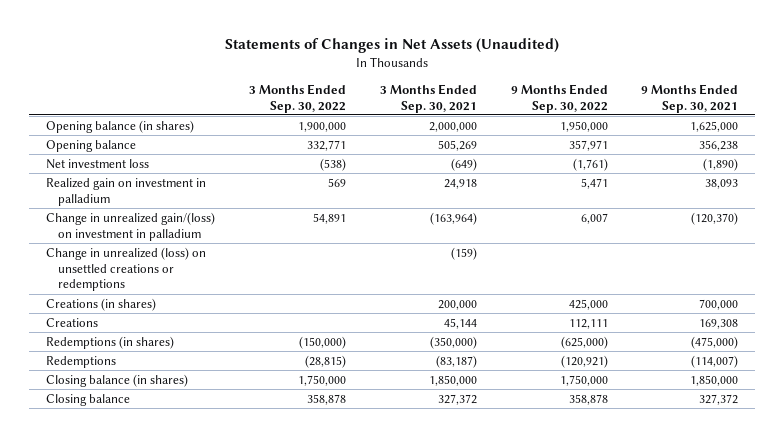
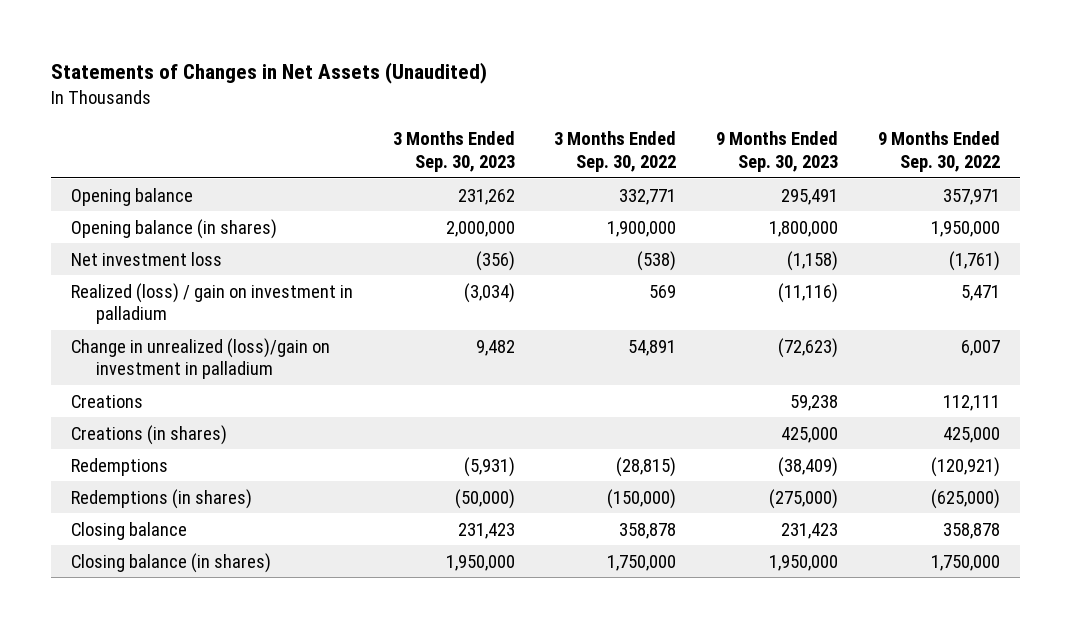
[379,83,477,113] 3 Months Ended Sep. 30, 2021 -> none
[641,83,739,113] 9 Months Ended Sep. 30, 2021 -> none
none -> [392,131,515,172] 3 Months Ended Sep. 30, 2023
none -> [716,131,839,172] 9 Months Ended Sep. 30, 2023
[46,119,195,133] Opening balance (in shares) -> [70,218,277,239] Opening balance (in shares)
[46,246,207,292] Change in unrealized (loss) on unsettled creations or redemptions -> none
[46,177,207,206] Realized gain on investment in palladium -> [70,282,353,325] Realized (loss) / gain on investment in palladium
[46,211,216,241] Change in unrealized gain/(loss) on investment in palladium -> [70,337,330,380] Change in unrealized (loss)/gain on investment in palladium
[46,297,157,311] Creations (in shares) -> [70,424,227,445] Creations (in shares)
[46,335,175,349] Redemptions (in shares) -> [70,488,252,509] Redemptions (in shares)
[46,373,189,387] Closing balance (in shares) -> [70,552,271,573] Closing balance (in shares)

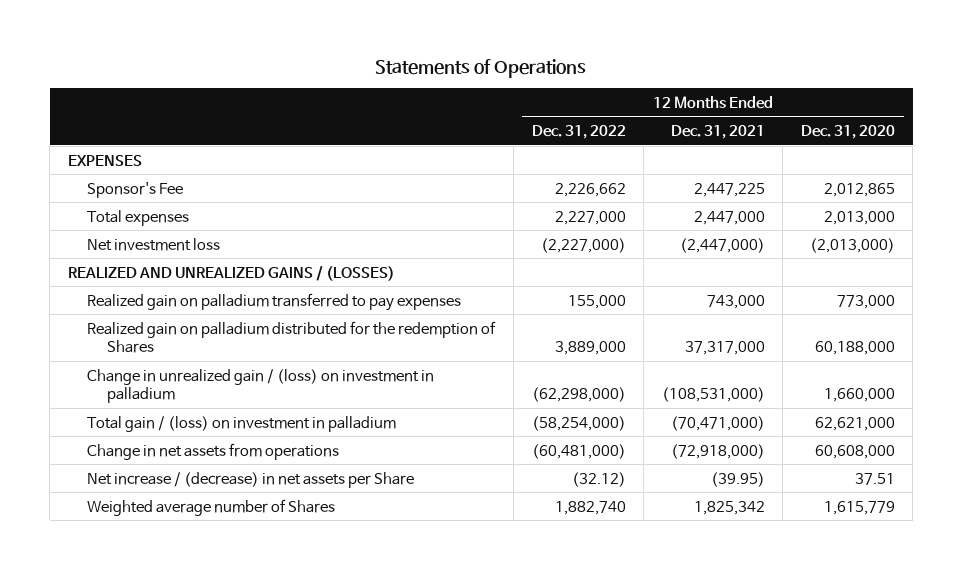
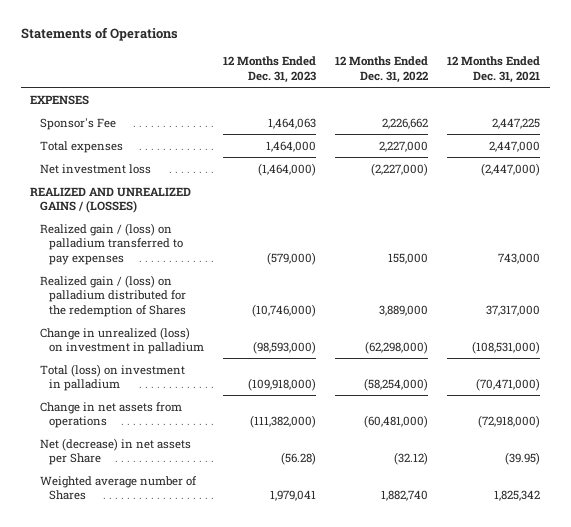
[800,124,895,139] Dec. 31, 2020 -> none
none -> [223,56,317,83] 12 Months Ended Dec. 31, 2023
[87,292,462,311] Realized gain on palladium transferred to pay expenses -> [39,222,183,265] Realized gain / (loss) on palladium transferred to pay expenses
[87,320,497,353] Realized gain on palladium distributed for the redemption of Shares -> [39,274,186,317] Realized gain / (loss) on palladium distributed for the redemption of Shares
[87,368,435,403] Change in unrealized gain / (loss) on investment in palladium -> [39,326,204,355] Change in unrealized (loss) on investment in palladium
[87,415,397,432] Total gain / (loss) on investment in palladium -> [39,363,185,392] Total (loss) on investment in palladium
[87,471,415,488] Net increase / (decrease) in net assets per Share -> [39,437,191,466] Net (decrease) in net assets per Share

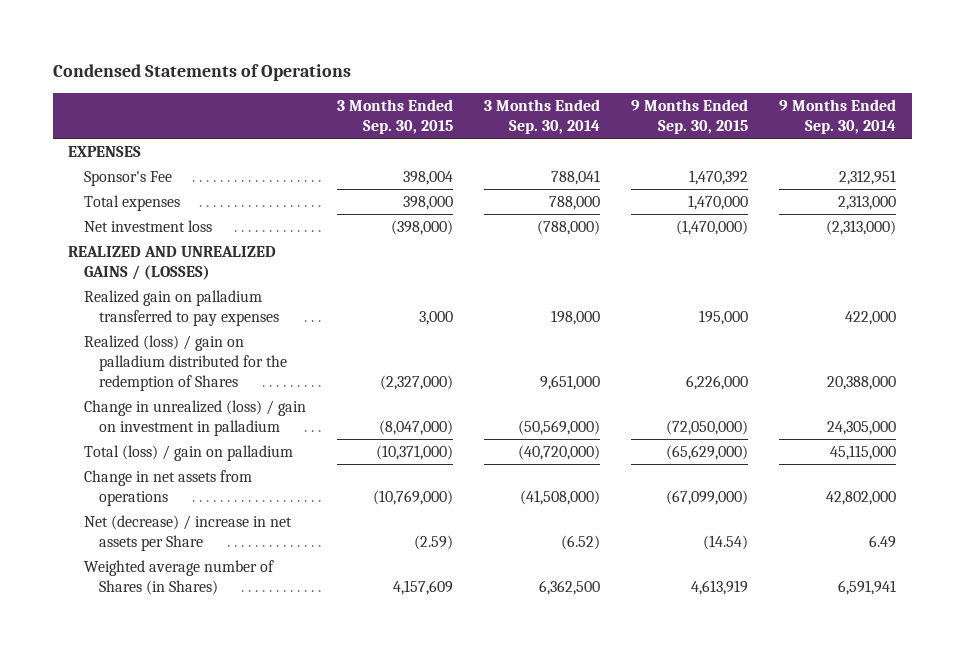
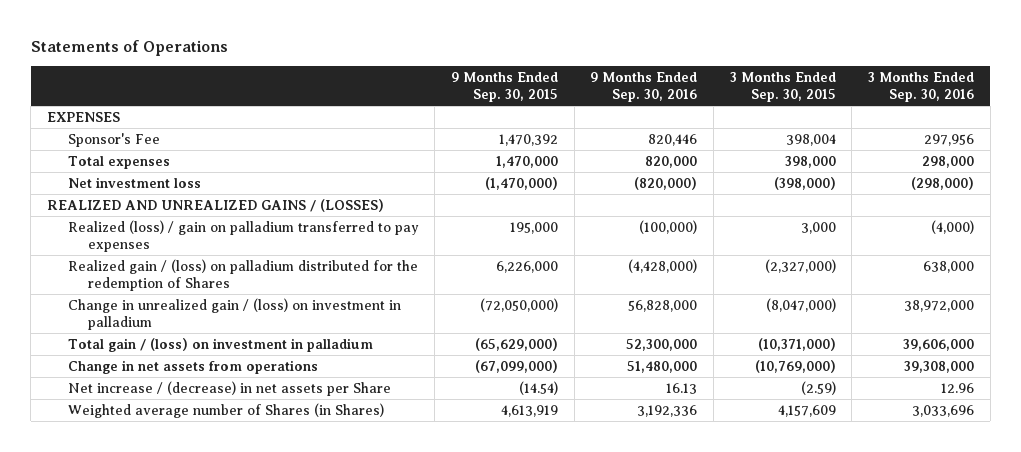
[52,64,351,82] Condensed Statements of Operations -> [30,40,228,57] Statements of Operations
[484,99,601,134] 3 Months Ended Sep. 30, 2014 -> none
[779,99,897,134] 9 Months Ended Sep. 30, 2014 -> none
none -> [590,72,698,103] 9 Months Ended Sep. 30, 2016
none -> [867,72,974,103] 3 Months Ended Sep. 30, 2016
[83,289,279,326] Realized gain on palladium transferred to pay expenses -> [67,219,419,252] Realized (loss) / gain on palladium transferred to pay expenses
[83,334,287,391] Realized (loss) / gain on palladium distributed for the redemption of Shares -> [67,258,418,291] Realized gain / (loss) on palladium distributed for the redemption of Shares
[83,399,306,436] Change in unrealized (loss) / gain on investment in palladium -> [67,297,401,330] Change in unrealized gain / (loss) on investment in palladium
[83,444,293,461] Total (loss) / gain on palladium -> [67,337,373,352] Total gain / (loss) on investment in palladium
[83,514,292,551] Net (decrease) / increase in net assets per Share -> [67,380,391,396] Net increase / (decrease) in net assets per Share

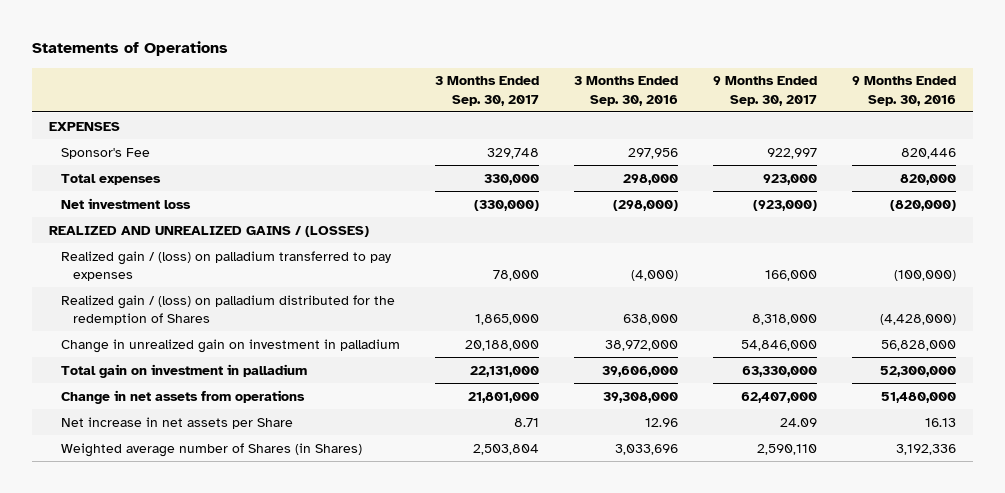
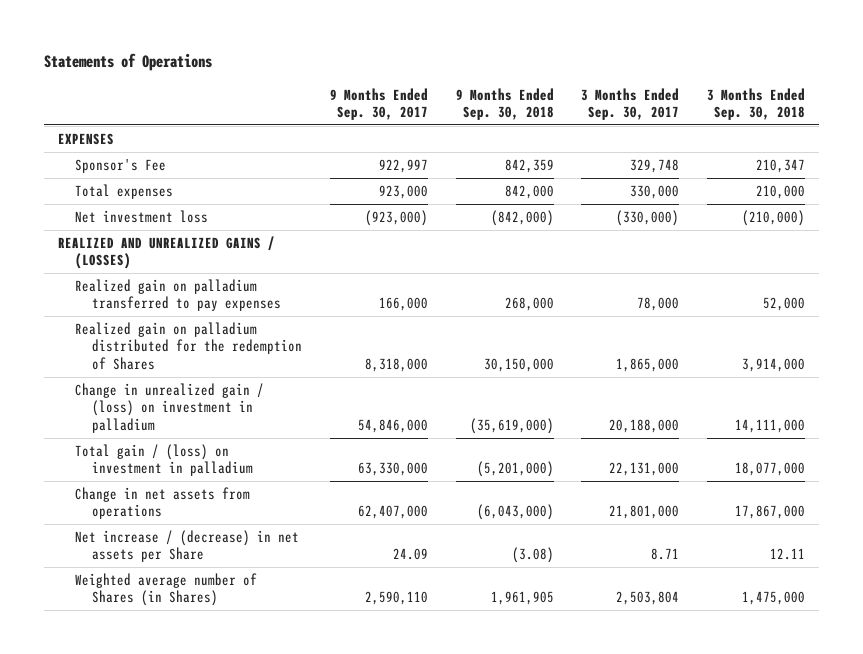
[573,76,678,106] 3 Months Ended Sep. 30, 2016 -> none
[851,76,956,106] 9 Months Ended Sep. 30, 2016 -> none
none -> [455,87,554,120] 9 Months Ended Sep. 30, 2018
none -> [706,87,805,120] 3 Months Ended Sep. 30, 2018
[61,250,392,282] Realized gain / (loss) on palladium transferred to pay expenses -> [75,279,282,312] Realized gain on palladium transferred to pay expenses
[61,294,396,326] Realized gain / (loss) on palladium distributed for the redemption of Shares -> [75,322,303,370] Realized gain on palladium distributed for the redemption of Shares
[61,338,401,353] Change in unrealized gain on investment in palladium -> [75,383,265,433] Change in unrealized gain / (loss) on investment in palladium
[61,363,308,378] Total gain on investment in palladium -> [75,444,254,477] Total gain / (loss) on investment in palladium
[61,416,294,429] Net increase in net assets per Share -> [75,530,300,563] Net increase / (decrease) in net assets per Share

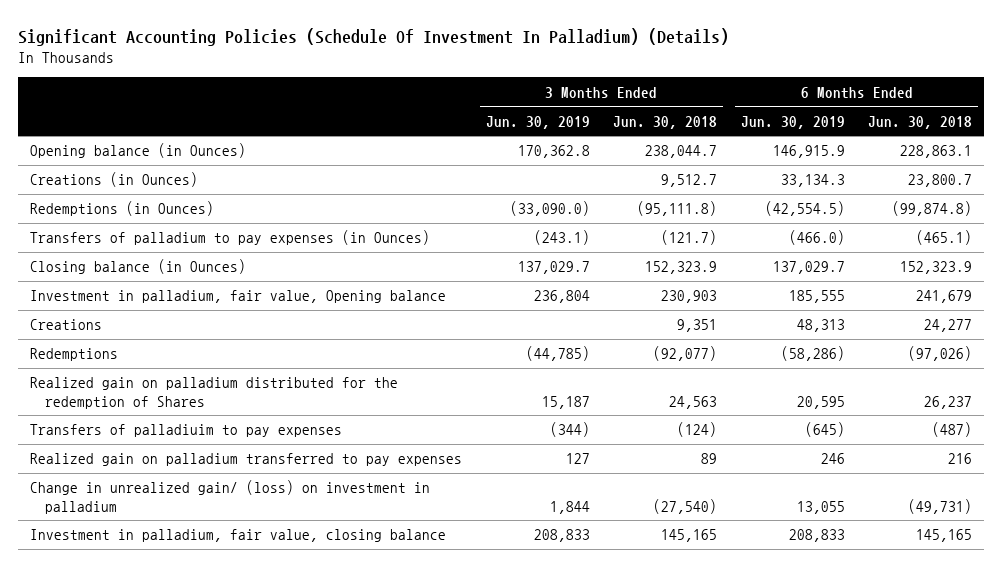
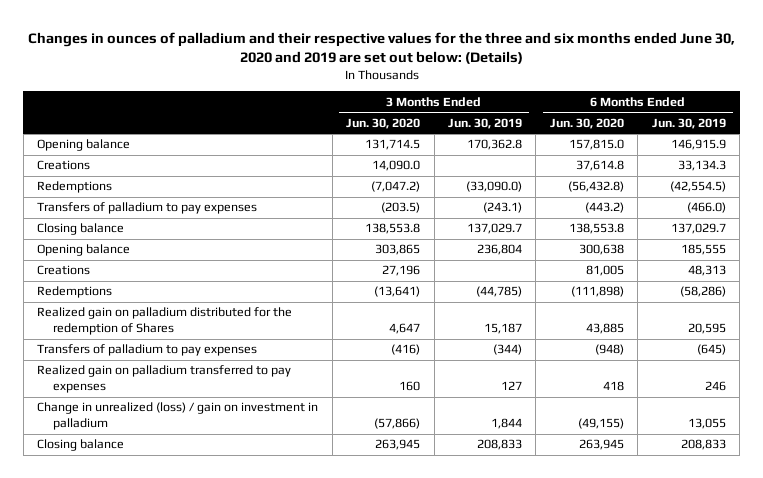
[18,27,730,46] Significant Accounting Policies (Schedule Of Investment In Palladium) (Details) -> [27,31,735,65] Changes in ounces of palladium and their respective values for the three and six months ended June 30, 2020 and 2019 are set out below: (Details)
[613,115,718,129] Jun. 30, 2018 -> none
[868,115,973,129] Jun. 30, 2018 -> none
none -> [346,117,421,129] Jun. 30, 2020
none -> [549,117,624,129] Jun. 30, 2020
[30,143,247,159] Opening balance (in Ounces) -> [37,139,131,152] Opening balance
[30,172,199,188] Creations (in Ounces) -> [37,160,91,171] Creations
[30,201,215,217] Redemptions (in Ounces) -> [37,181,113,194] Redemptions
[30,230,431,246] Transfers of palladium to pay expenses (in Ounces) -> [37,202,258,215] Transfers of palladium to pay expenses
[30,259,247,275] Closing balance (in Ounces) -> [37,223,125,236] Closing balance
[30,290,447,304] Investment in palladium, fair value, Opening balance -> [37,244,131,257] Opening balance
[30,424,343,438] Transfers of palladiuim to pay expenses -> [37,344,258,357] Transfers of palladium to pay expenses
[30,480,431,514] Change in unrealized gain/ (loss) on investment in palladium -> [37,402,319,431] Change in unrealized (loss) / gain on investment in palladium
[30,529,447,543] Investment in palladium, fair value, closing balance -> [37,439,125,452] Closing balance

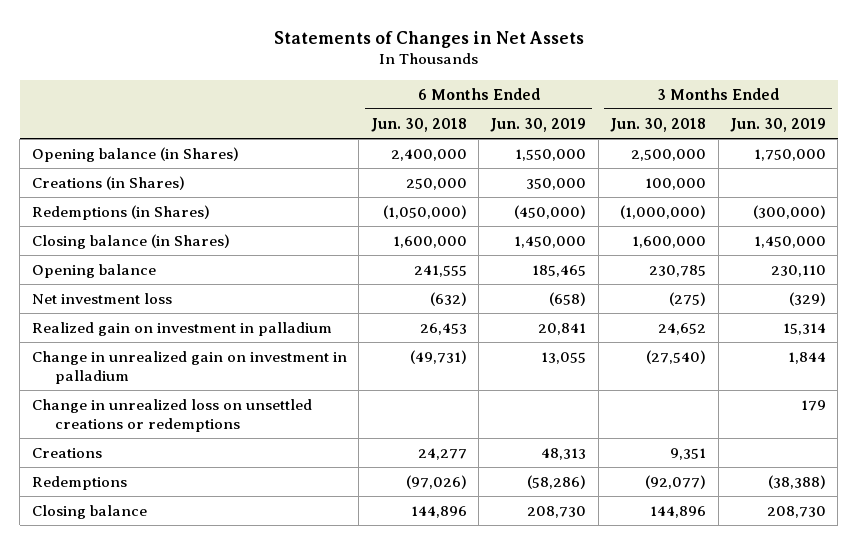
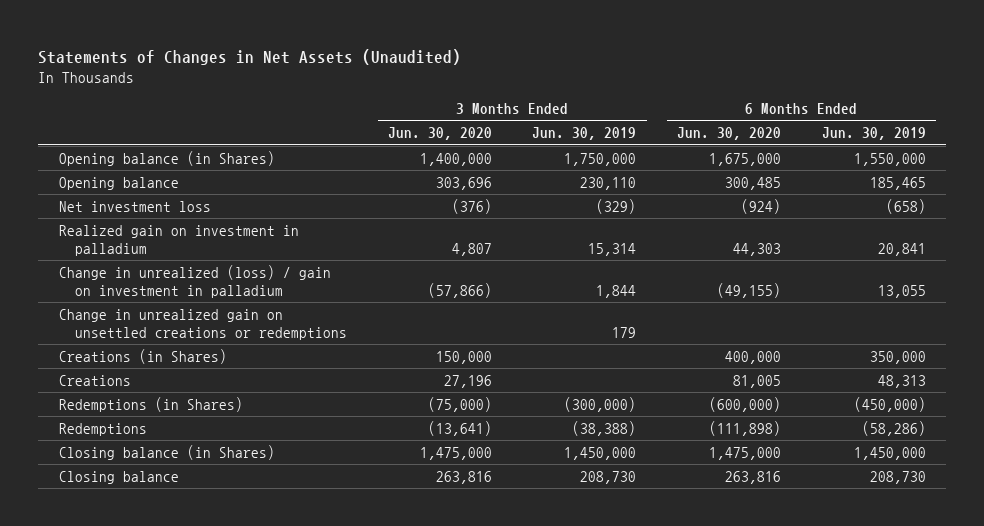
[273,30,584,48] Statements of Changes in Net Assets -> [38,48,462,65] Statements of Changes in Net Assets (Unaudited)
[370,117,467,132] Jun. 30, 2018 -> none
[610,117,707,132] Jun. 30, 2018 -> none
none -> [387,127,492,141] Jun. 30, 2020
none -> [677,127,782,141] Jun. 30, 2020
[31,350,347,384] Change in unrealized gain on investment in palladium -> [58,264,331,298] Change in unrealized (loss) / gain on investment in palladium
[31,398,312,432] Change in unrealized loss on unsettled creations or redemptions -> [58,308,348,340] Change in unrealized gain on unsettled creations or redemptions
[31,175,185,190] Creations (in Shares) -> [58,348,227,364] Creations (in Shares)
[31,204,210,220] Redemptions (in Shares) -> [58,396,243,412] Redemptions (in Shares)
[31,233,230,249] Closing balance (in Shares) -> [58,444,275,460] Closing balance (in Shares)

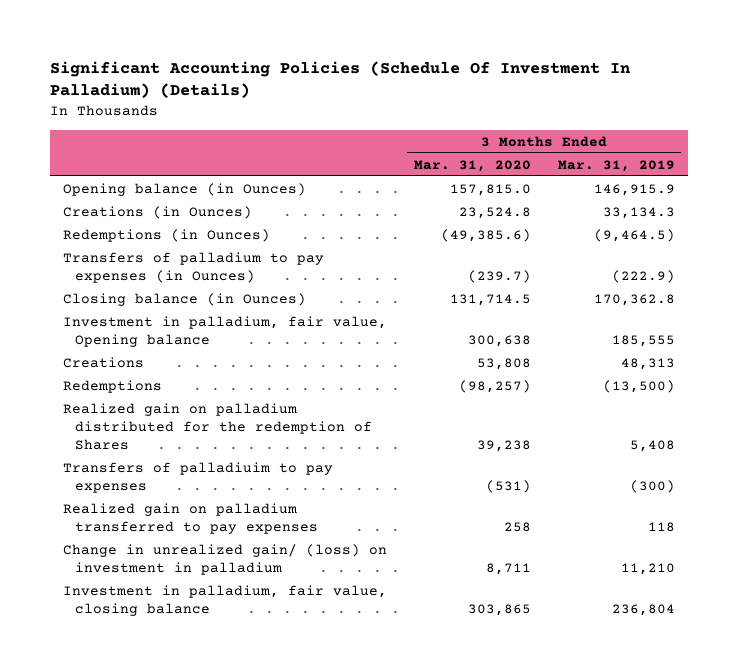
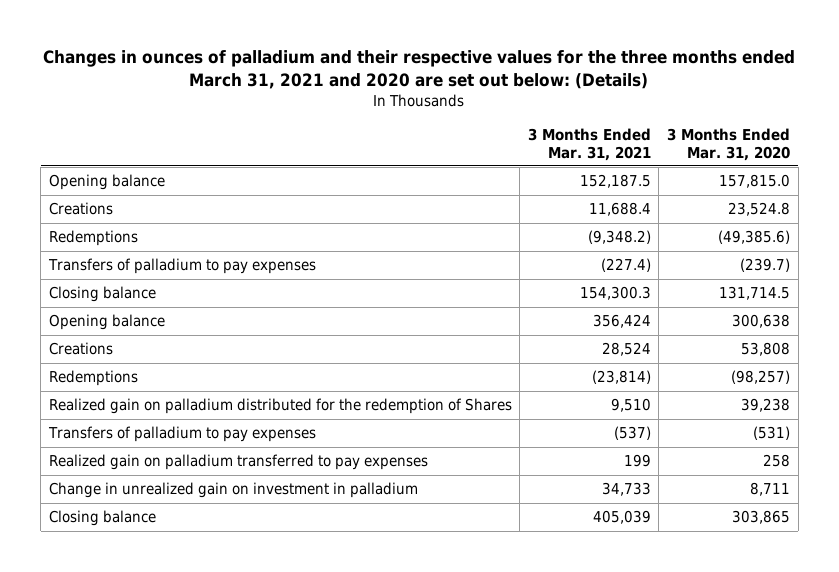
[49,60,630,99] Significant Accounting Policies (Schedule Of Investment In Palladium) (Details) -> [43,50,796,90] Changes in ounces of palladium and their respective values for the three months ended March 31, 2021 and 2020 are set out below: (Details)
[557,159,675,172] Mar. 31, 2019 -> none
none -> [527,127,651,161] 3 Months Ended Mar. 31, 2021
[63,182,307,196] Opening balance (in Ounces) -> [48,174,165,191] Opening balance
[63,205,253,219] Creations (in Ounces) -> [48,202,113,216] Creations
[63,228,271,242] Redemptions (in Ounces) -> [48,230,138,247] Redemptions
[63,251,325,283] Transfers of palladium to pay expenses (in Ounces) -> [47,258,316,275] Transfers of palladium to pay expenses
[63,292,307,306] Closing balance (in Ounces) -> [48,286,156,303] Closing balance
[63,315,388,347] Investment in palladium, fair value, Opening balance -> [48,314,165,331] Opening balance
[63,461,334,493] Transfers of palladiuim to pay expenses -> [47,426,316,443] Transfers of palladium to pay expenses
[63,543,388,575] Change in unrealized gain/ (loss) on investment in palladium -> [48,482,418,499] Change in unrealized gain on investment in palladium
[63,584,388,616] Investment in palladium, fair value, closing balance -> [48,510,156,527] Closing balance

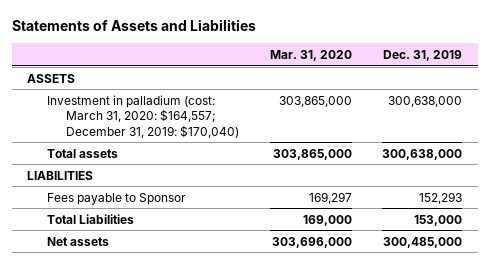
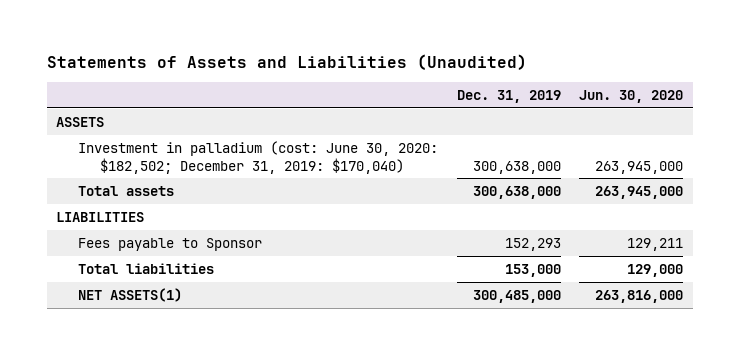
[12,19,257,32] Statements of Assets and Liabilities -> [46,54,527,71] Statements of Assets and Liabilities (Unaudited)
[269,49,352,61] Mar. 31, 2020 -> none
none -> [579,90,684,104] Jun. 30, 2020
[46,94,239,138] Investment in palladium (cost: March 31, 2020: $164,557; December 31, 2019: $170,040) -> [77,140,438,174] Investment in palladium (cost: June 30, 2020: $182,502; December 31, 2019: $170,040)
[46,213,134,224] Total Liabilities -> [77,262,214,274] Total liabilities
[46,236,109,246] Net assets -> [77,287,182,302] NET ASSETS(1)

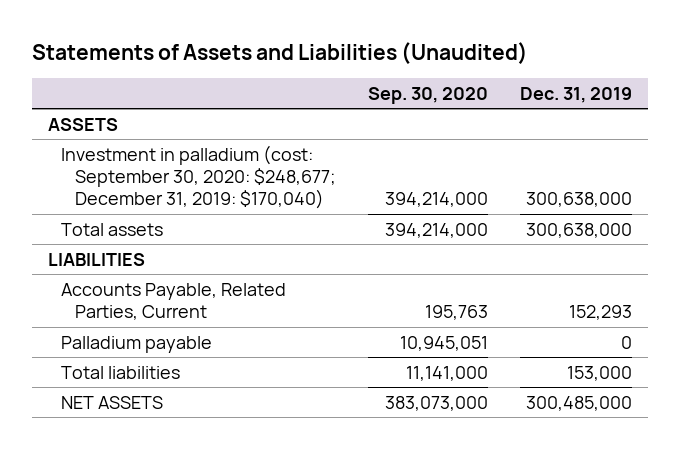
[579,90,684,104] Jun. 30, 2020 -> none
none -> [368,86,489,104] Sep. 30, 2020
[77,140,438,174] Investment in palladium (cost: June 30, 2020: $182,502; December 31, 2019: $170,040) -> [61,144,337,210] Investment in palladium (cost: September 30, 2020: $248,677; December 31, 2019: $170,040)
[77,237,262,251] Fees payable to Sponsor -> [61,282,287,321] Accounts Payable, Related Parties, Current
none -> [61,335,213,353] Palladium payable
[77,287,182,302] NET ASSETS(1) -> [61,395,164,409] NET ASSETS

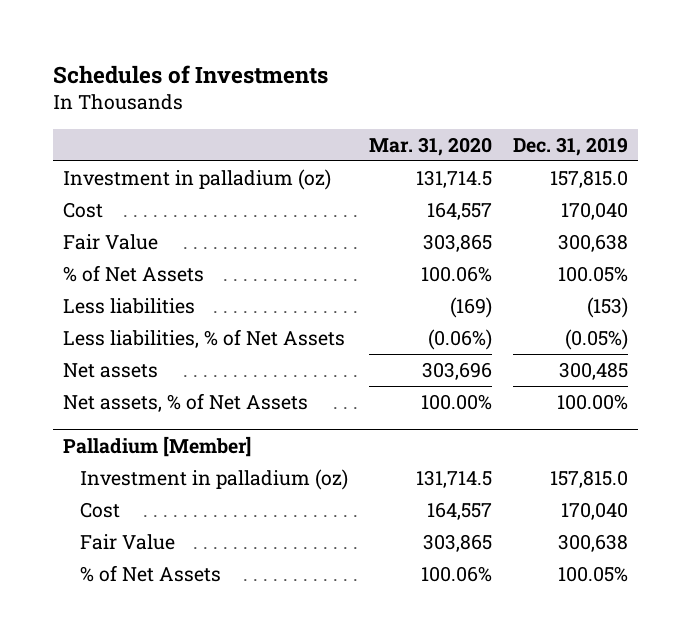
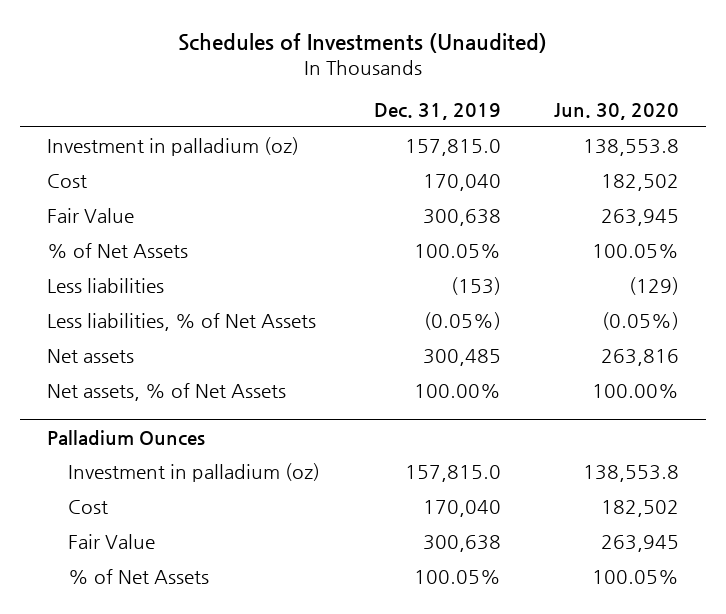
[52,64,328,84] Schedules of Investments -> [178,33,548,54] Schedules of Investments (Unaudited)
[368,136,492,156] Mar. 31, 2020 -> none
none -> [554,103,680,121] Jun. 30, 2020
[63,435,252,457] Palladium [Member] -> [47,429,206,446] Palladium Ounces

